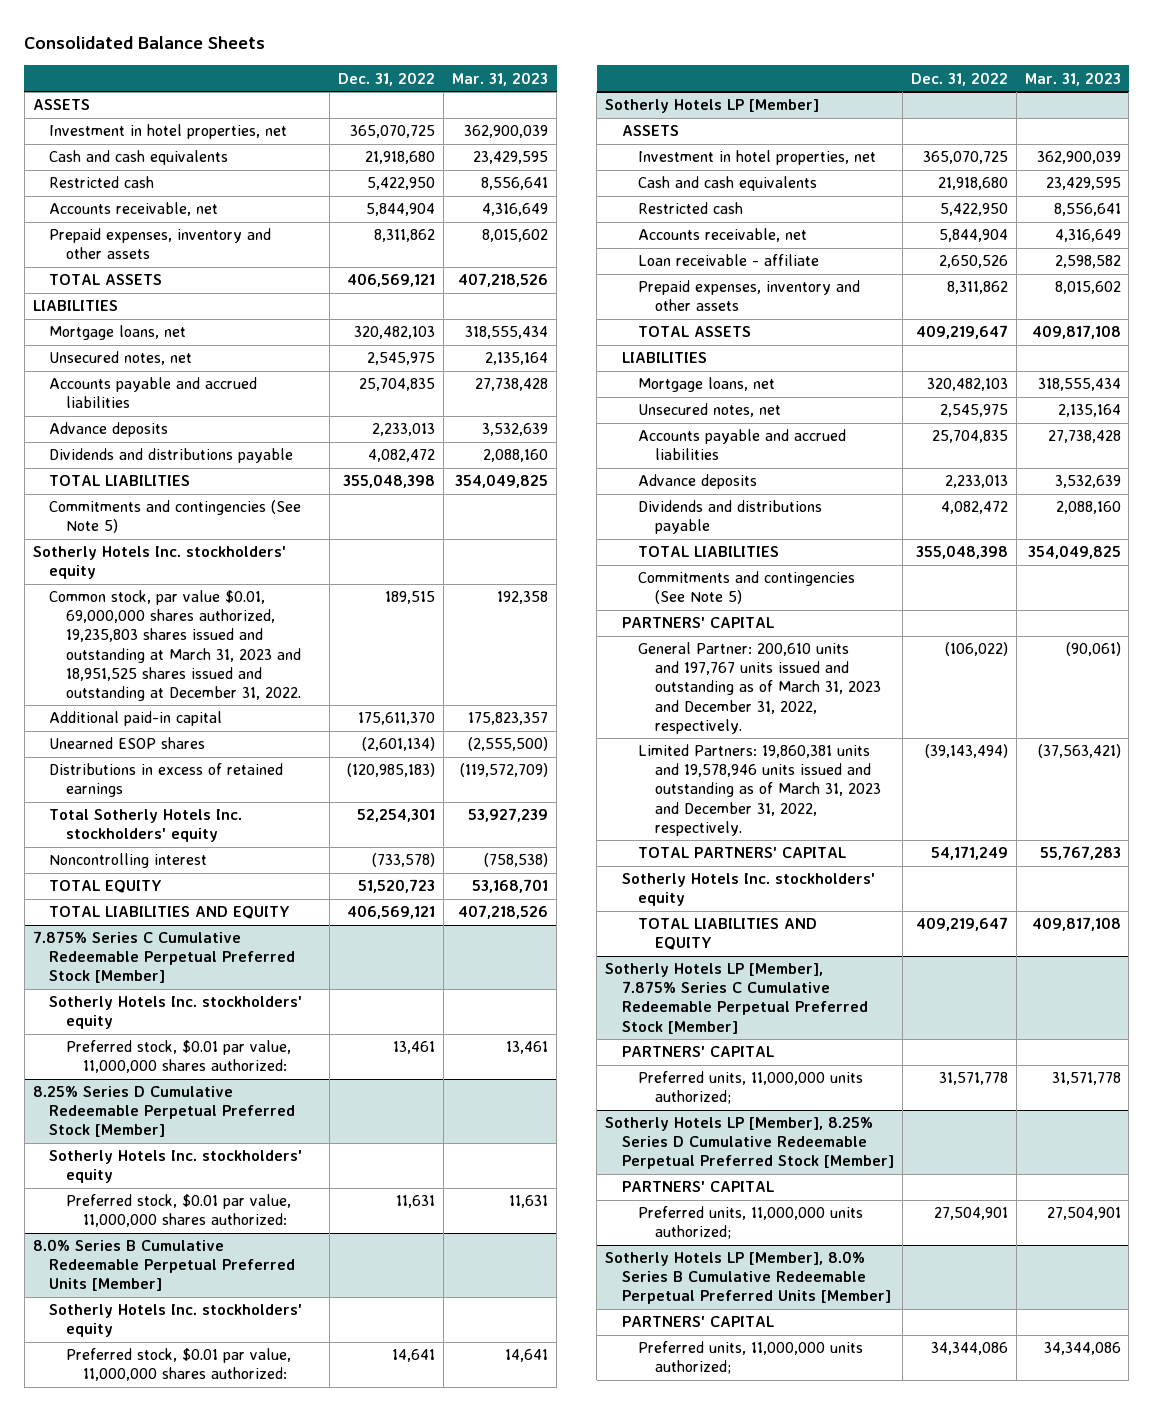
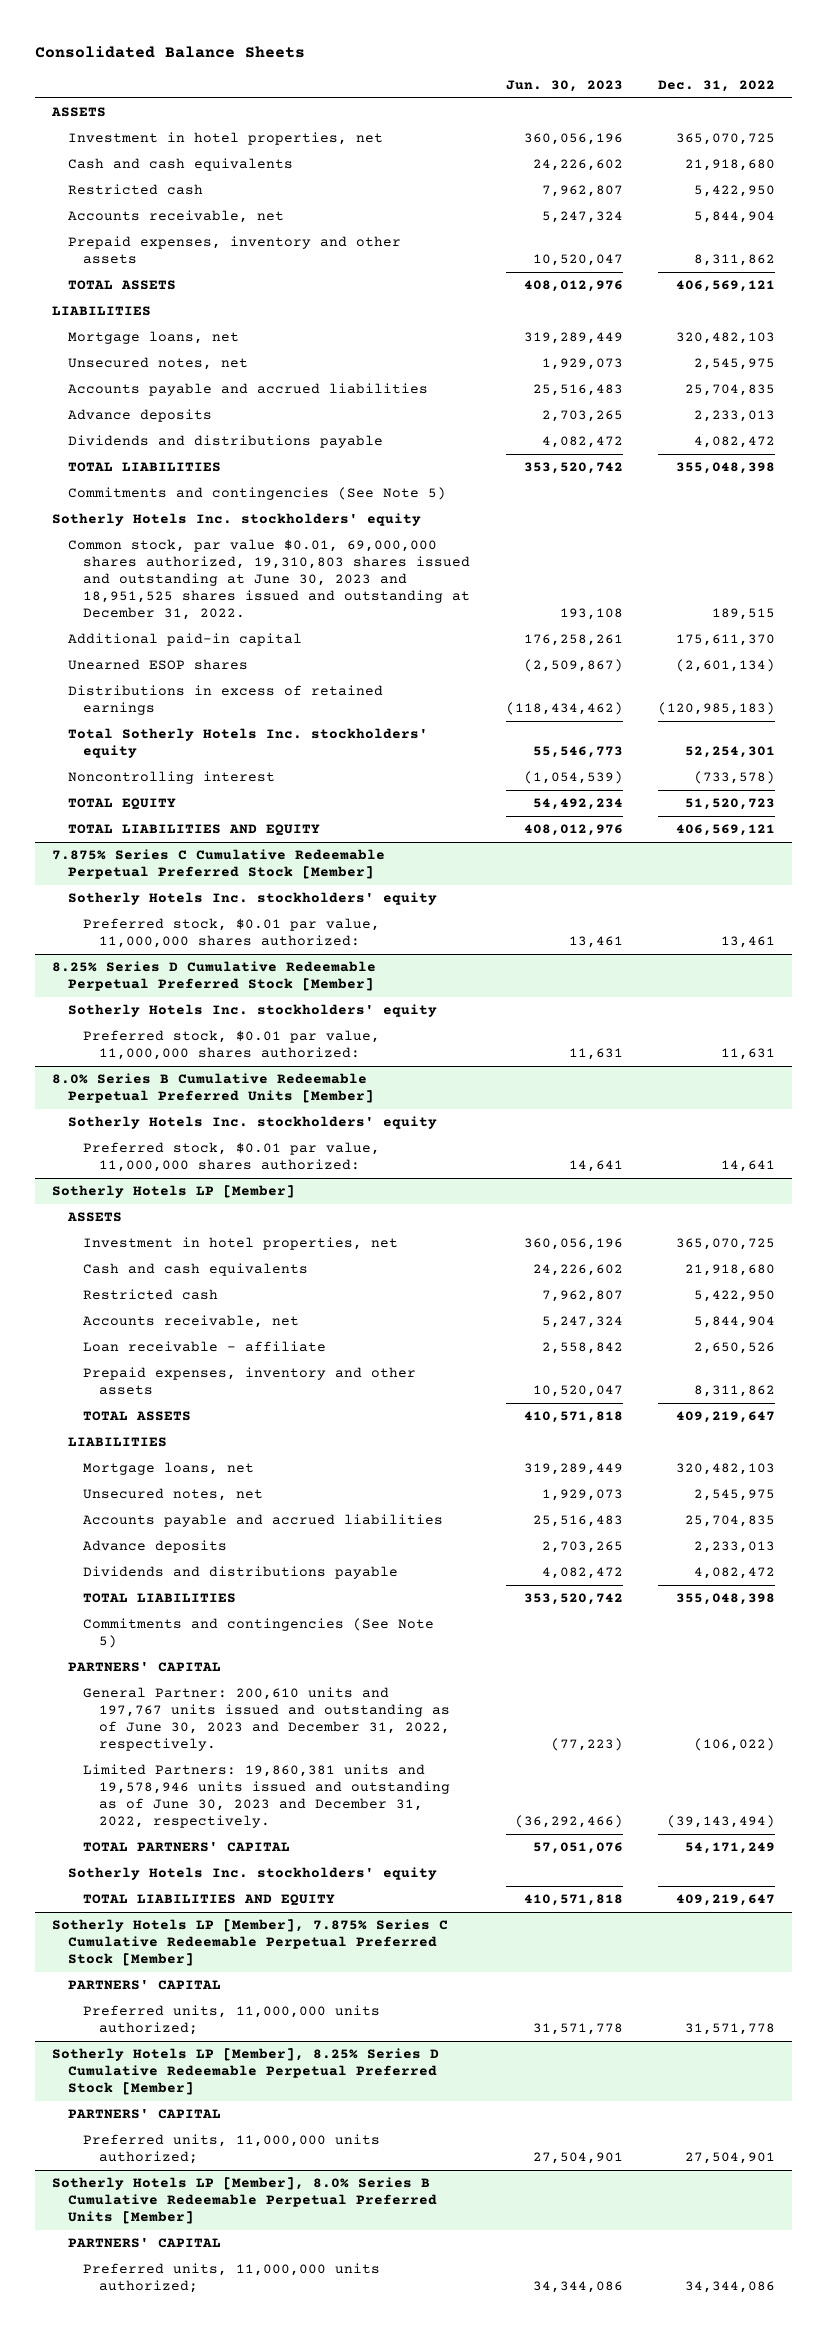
[452,71,549,86] Mar. 31, 2023 -> none
none -> [505,80,623,93] Jun. 30, 2023
[49,590,302,701] Common stock, par value $0.01, 69,000,000 shares authorized, 19,235,803 shares issued and outstanding at March 31, 2023 and 18,951,525 shares issued and outstanding at December 31, 2022. -> [67,539,471,620] Common stock, par value $0.01, 69,000,000 shares authorized, 19,310,803 shares issued and outstanding at June 30, 2023 and 18,951,525 shares issued and outstanding at December 31, 2022.
[638,642,882,734] General Partner: 200,610 units and 197,767 units issued and outstanding as of March 31, 2023 and December 31, 2022, respectively. -> [83,1687,450,1752] General Partner: 200,610 units and 197,767 units issued and outstanding as of June 30, 2023 and December 31, 2022, respectively.
[638,744,882,836] Limited Partners: 19,860,381 units and 19,578,946 units issued and outstanding as of March 31, 2023 and December 31, 2022, respectively. -> [83,1764,450,1829] Limited Partners: 19,860,381 units and 19,578,946 units issued and outstanding as of June 30, 2023 and December 31, 2022, respectively.

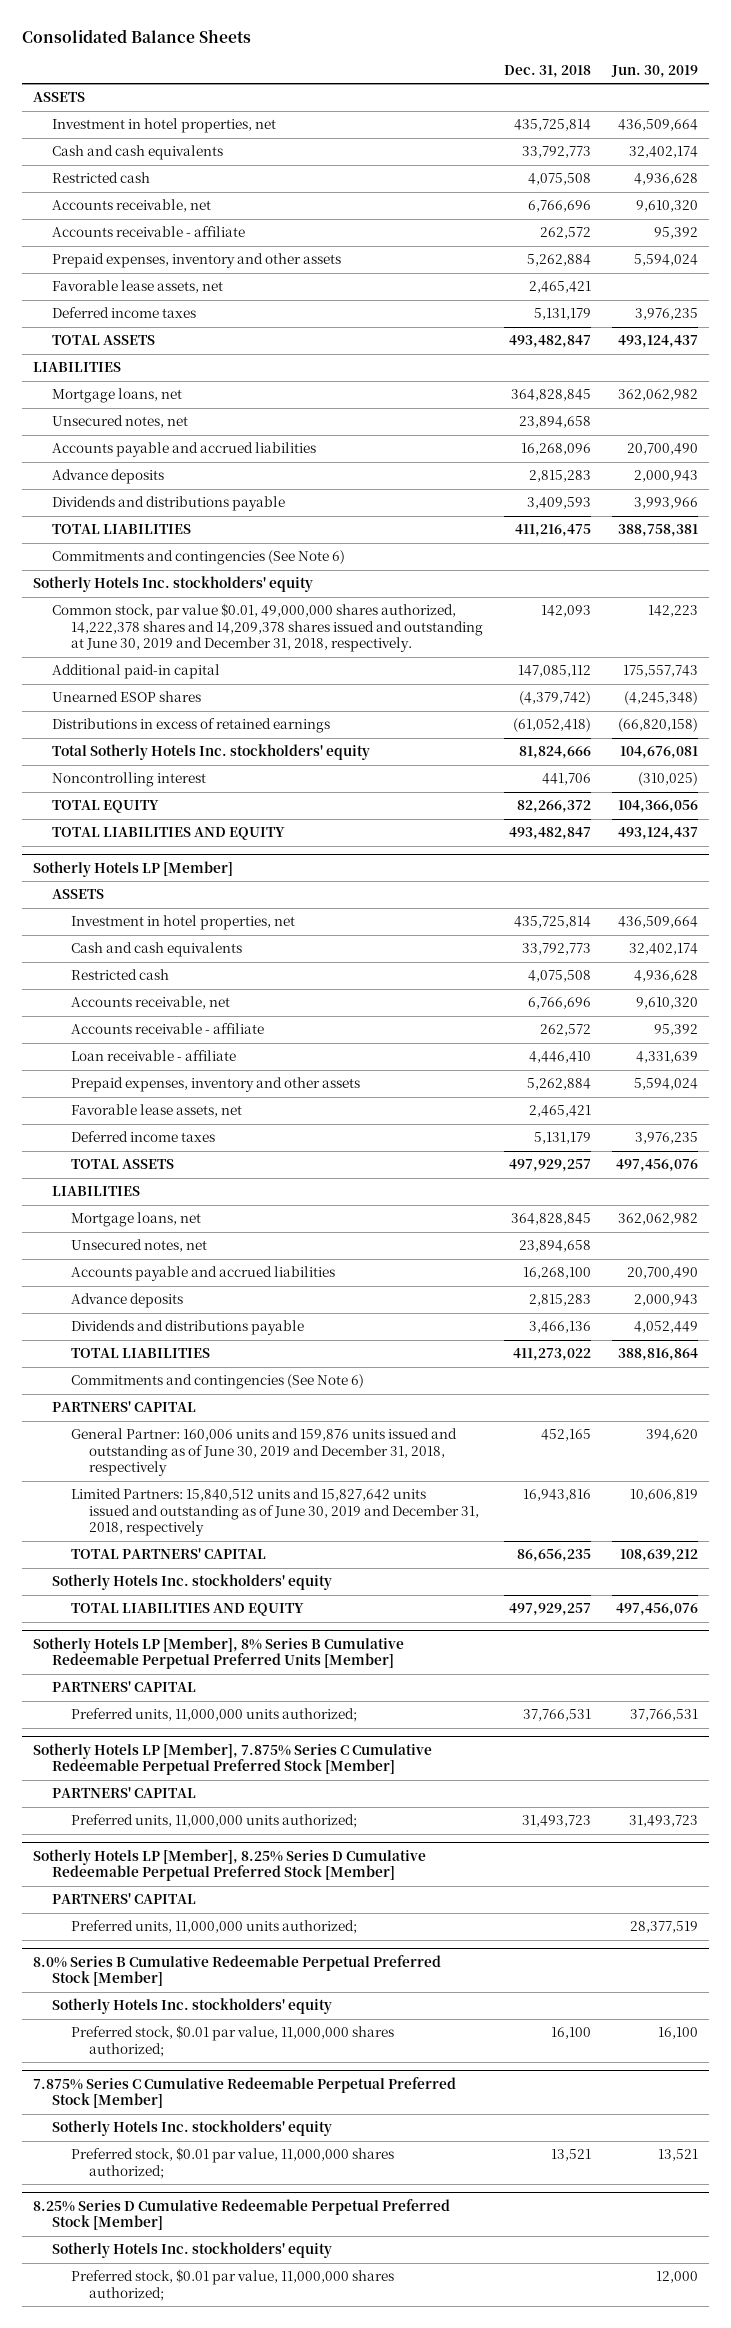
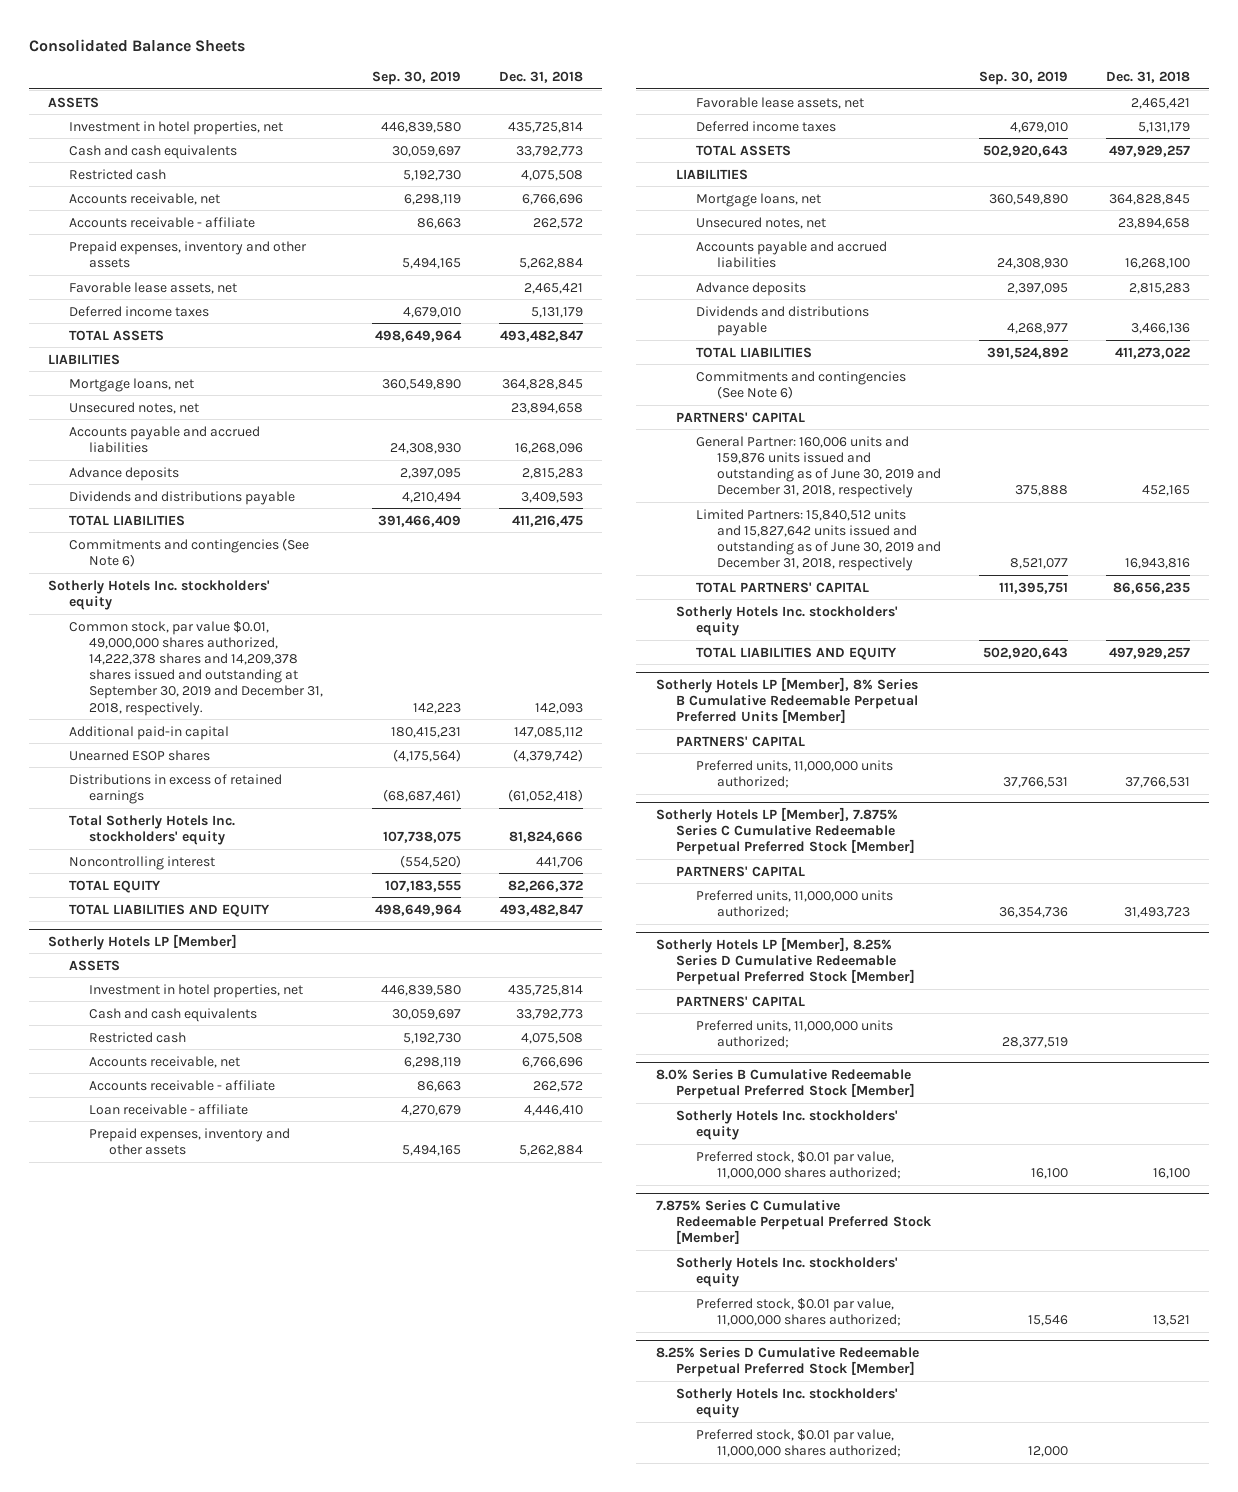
[611,64,699,78] Jun. 30, 2019 -> none
none -> [371,70,461,85] Sep. 30, 2019
[51,603,483,653] Common stock, par value $0.01, 49,000,000 shares authorized, 14,222,378 shares and 14,209,378 shares issued and outstanding at June 30, 2019 and December 31, 2018, respectively. -> [68,620,324,716] Common stock, par value $0.01, 49,000,000 shares authorized, 14,222,378 shares and 14,209,378 shares issued and outstanding at September 30, 2019 and December 31, 2018, respectively.

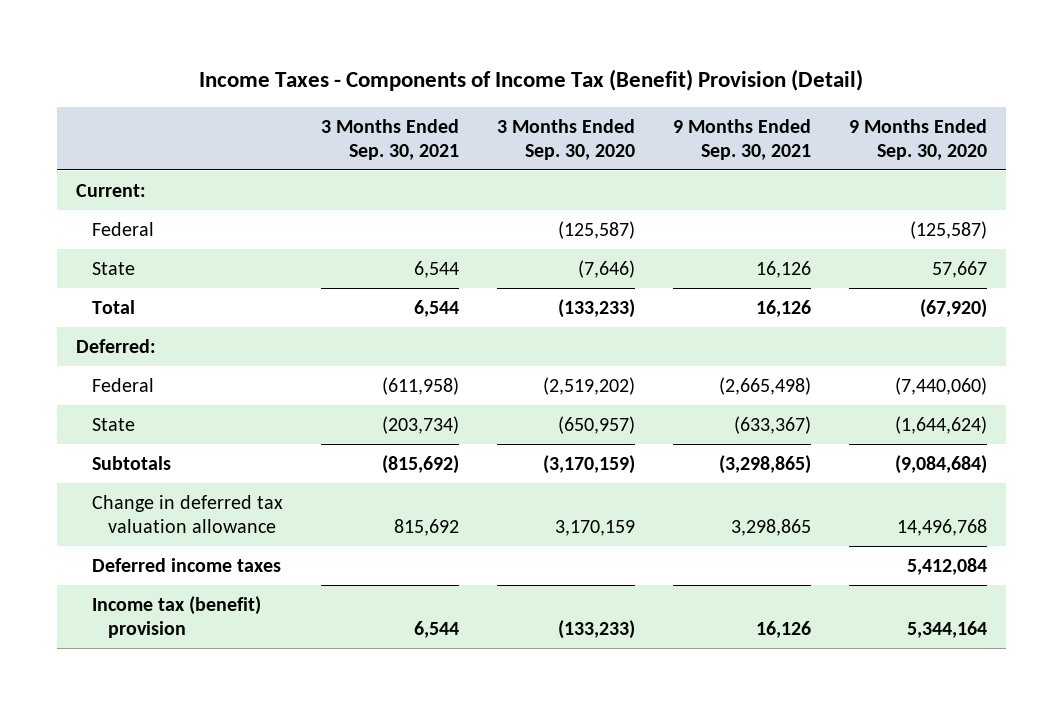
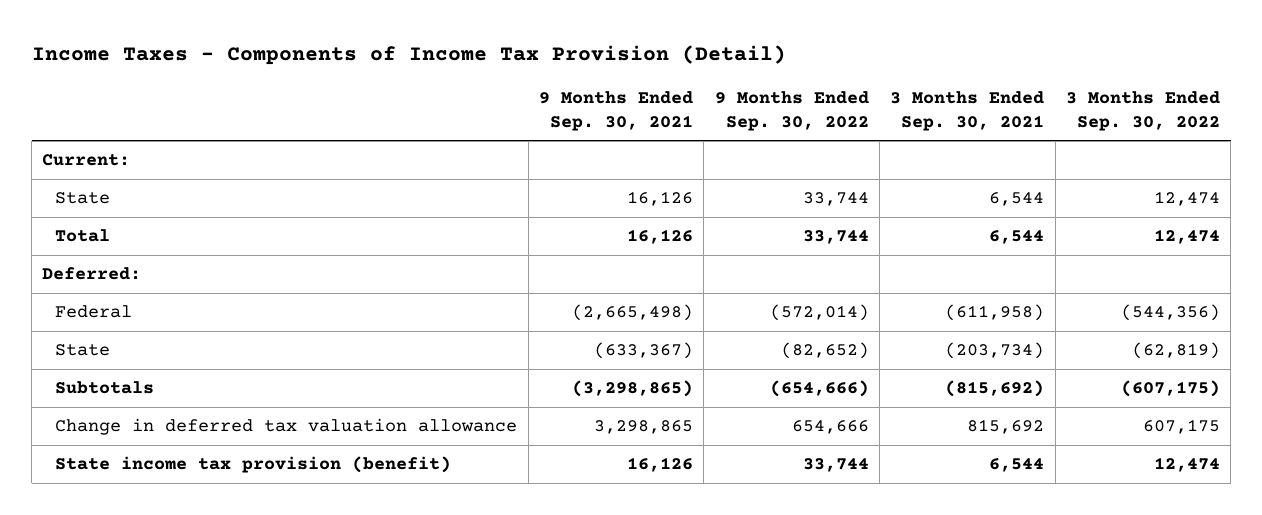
[199,69,864,92] Income Taxes - Components of Income Tax (Benefit) Provision (Detail) -> [31,45,786,66] Income Taxes - Components of Income Tax Provision (Detail)
[496,118,635,160] 3 Months Ended Sep. 30, 2020 -> none
[848,118,987,160] 9 Months Ended Sep. 30, 2020 -> none
none -> [714,91,869,131] 9 Months Ended Sep. 30, 2022
none -> [1065,91,1220,131] 3 Months Ended Sep. 30, 2022
[91,221,154,236] Federal -> none
[91,557,281,572] Deferred income taxes -> none
[91,595,261,638] Income tax (benefit) provision -> [55,456,452,474] State income tax provision (benefit)

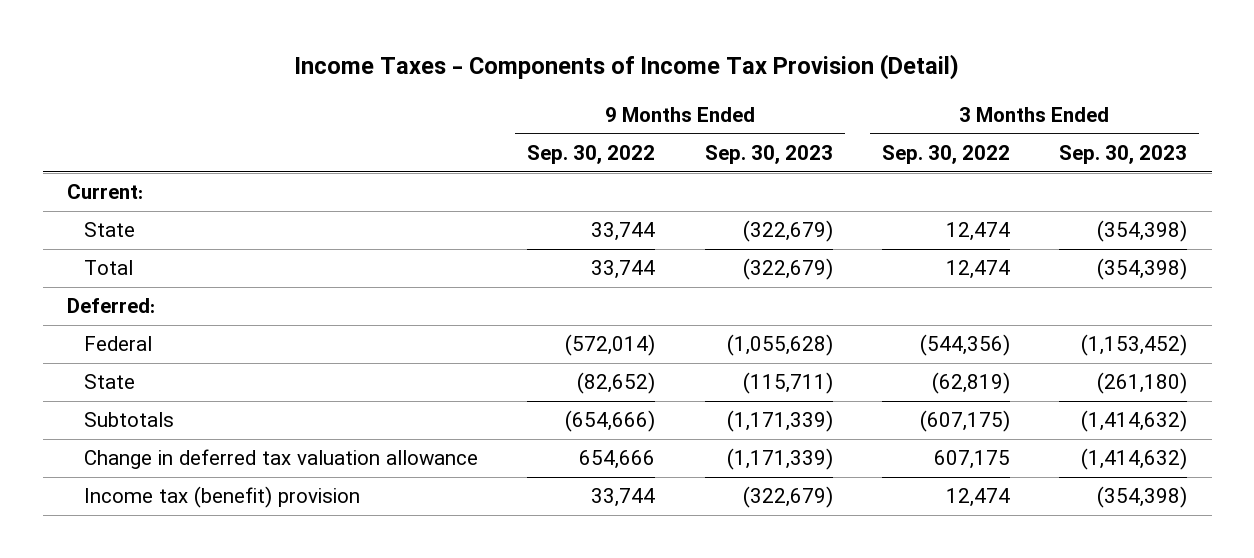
[539,91,694,131] 9 Months Ended Sep. 30, 2021 -> none
[890,91,1045,131] 3 Months Ended Sep. 30, 2021 -> none
none -> [704,144,833,164] Sep. 30, 2023
none -> [1059,144,1188,164] Sep. 30, 2023
[55,456,452,474] State income tax provision (benefit) -> [84,486,361,509] Income tax (benefit) provision

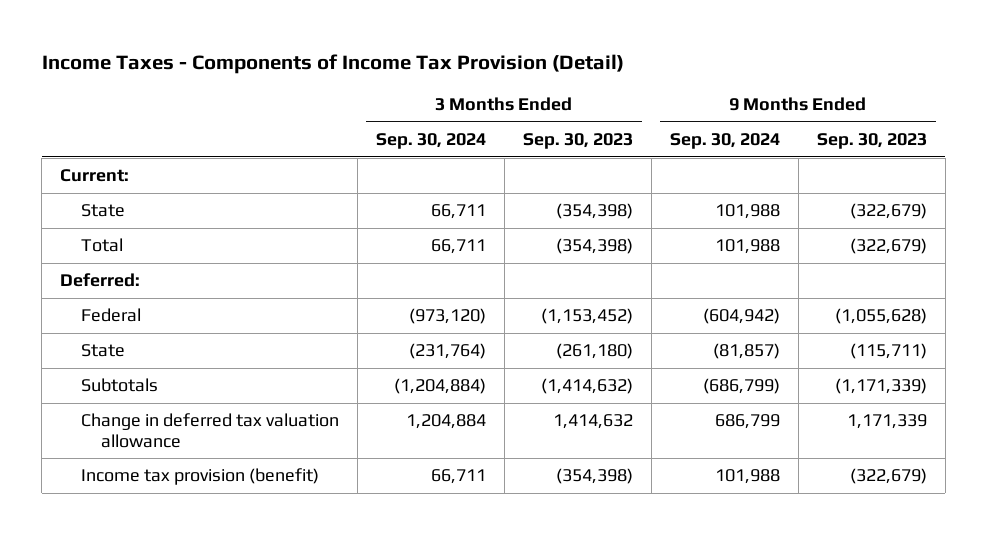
[527,144,656,164] Sep. 30, 2022 -> none
[881,144,1010,164] Sep. 30, 2022 -> none
none -> [375,133,486,150] Sep. 30, 2024
none -> [669,133,780,150] Sep. 30, 2024
[726,448,833,471] (1,171,339) -> [846,414,927,430] 1,171,339
[1081,448,1188,471] (1,414,632) -> [552,414,633,430] 1,414,632
[84,486,361,509] Income tax (benefit) provision -> [80,468,319,486] Income tax provision (benefit)

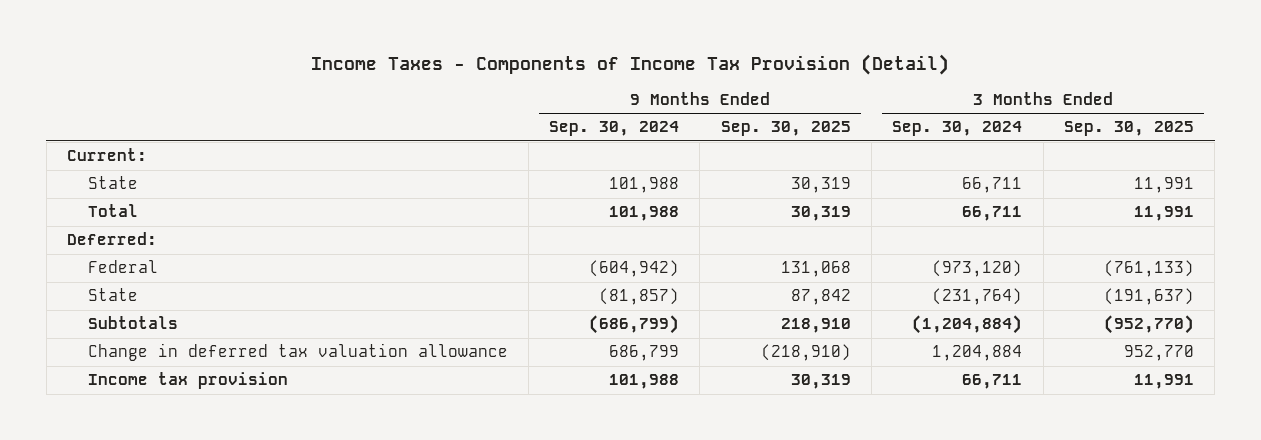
[522,133,633,150] Sep. 30, 2023 -> none
[816,133,927,150] Sep. 30, 2023 -> none
none -> [720,121,851,137] Sep. 30, 2025
none -> [1063,121,1194,137] Sep. 30, 2025
[80,468,319,486] Income tax provision (benefit) -> [87,372,288,390] Income tax provision

